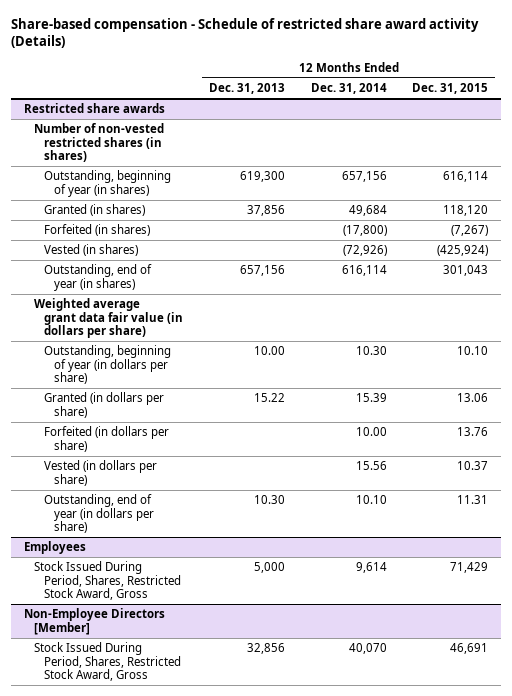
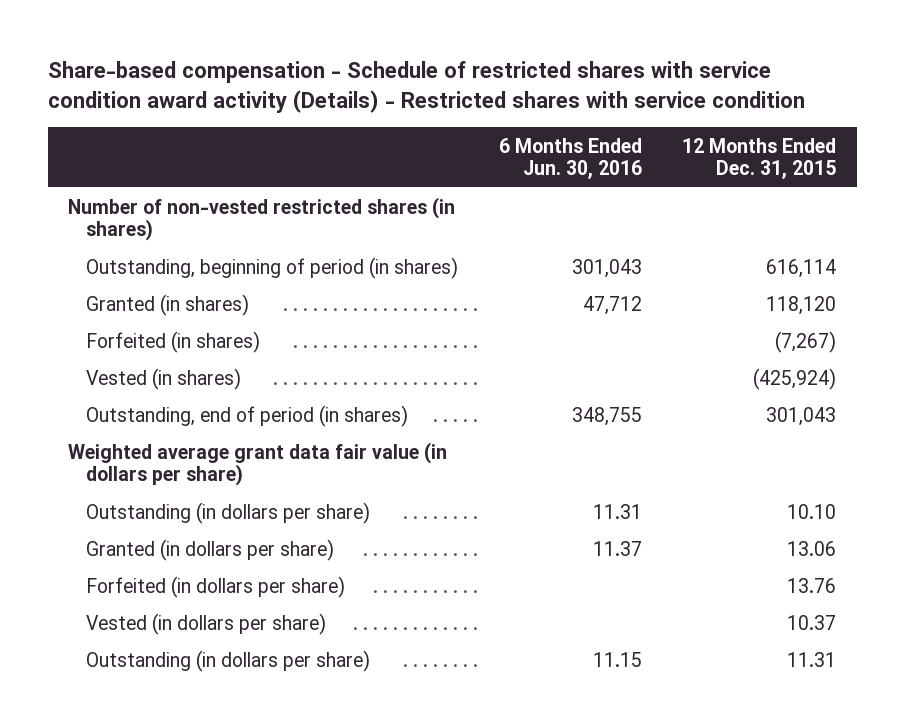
[11,17,480,49] Share-based compensation - Schedule of restricted share award activity (Details) -> [47,60,805,113] Share-based compensation - Schedule of restricted shares with service condition award activity (Details) - Restricted shares with service condition
[208,82,285,94] Dec. 31, 2013 -> none
[310,82,387,94] Dec. 31, 2014 -> none
none -> [498,137,642,179] 6 Months Ended Jun. 30, 2016
[24,103,166,114] Restricted share awards -> none
[43,170,171,197] Outstanding, beginning of year (in shares) -> [86,256,459,279] Outstanding, beginning of period (in shares)
[43,264,152,291] Outstanding, end of year (in shares) -> [86,404,409,427] Outstanding, end of period (in shares)
[43,345,171,385] Outstanding, beginning of year (in dollars per share) -> [86,501,371,524] Outstanding (in dollars per share)
[24,541,87,555] Employees -> none
[34,561,181,601] Stock Issued During Period, Shares, Restricted Stock Award, Gross -> none
[24,608,166,635] Non-Employee Directors [Member] -> none
[34,642,181,682] Stock Issued During Period, Shares, Restricted Stock Award, Gross -> none
[43,494,154,534] Outstanding, end of year (in dollars per share) -> [86,649,371,672] Outstanding (in dollars per share)

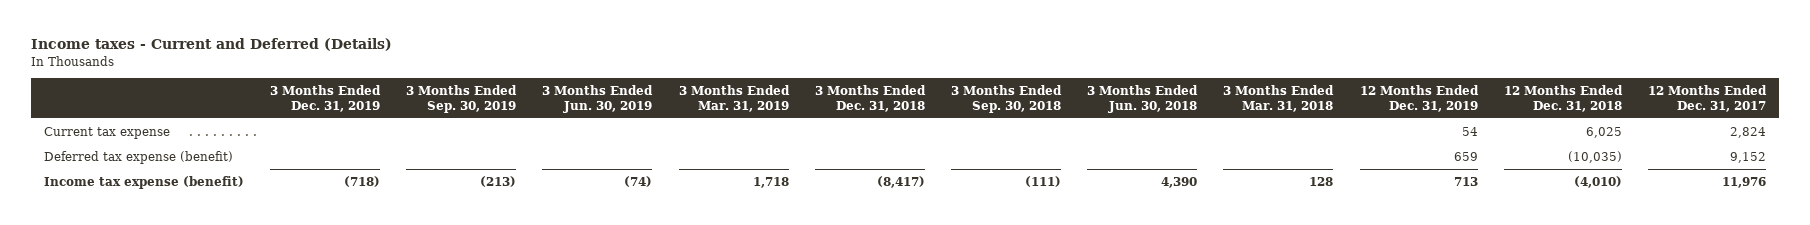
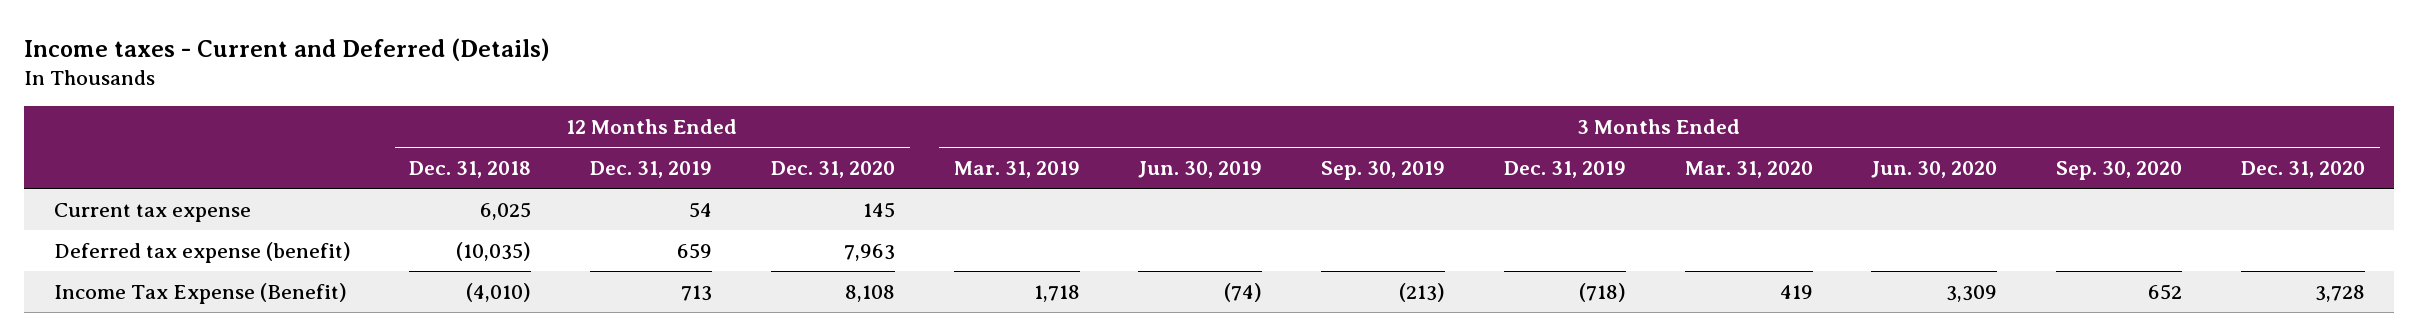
[814,84,926,112] 3 Months Ended Dec. 31, 2018 -> none
[951,84,1063,113] 3 Months Ended Sep. 30, 2018 -> none
[1087,84,1199,113] 3 Months Ended Jun. 30, 2018 -> none
[1223,84,1335,112] 3 Months Ended Mar. 31, 2018 -> none
[1648,84,1768,112] 12 Months Ended Dec. 31, 2017 -> none
none -> [770,161,895,179] Dec. 31, 2020
none -> [1684,161,1813,179] Mar. 31, 2020
none -> [1871,161,1998,179] Jun. 30, 2020
none -> [2056,161,2183,181] Sep. 30, 2020
none -> [2241,161,2366,179] Dec. 31, 2020
[43,175,244,189] Income tax expense (benefit) -> [53,282,347,304] Income Tax Expense (Benefit)

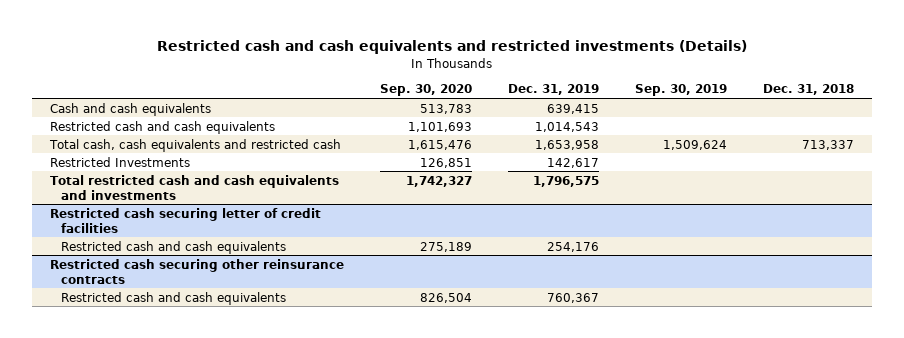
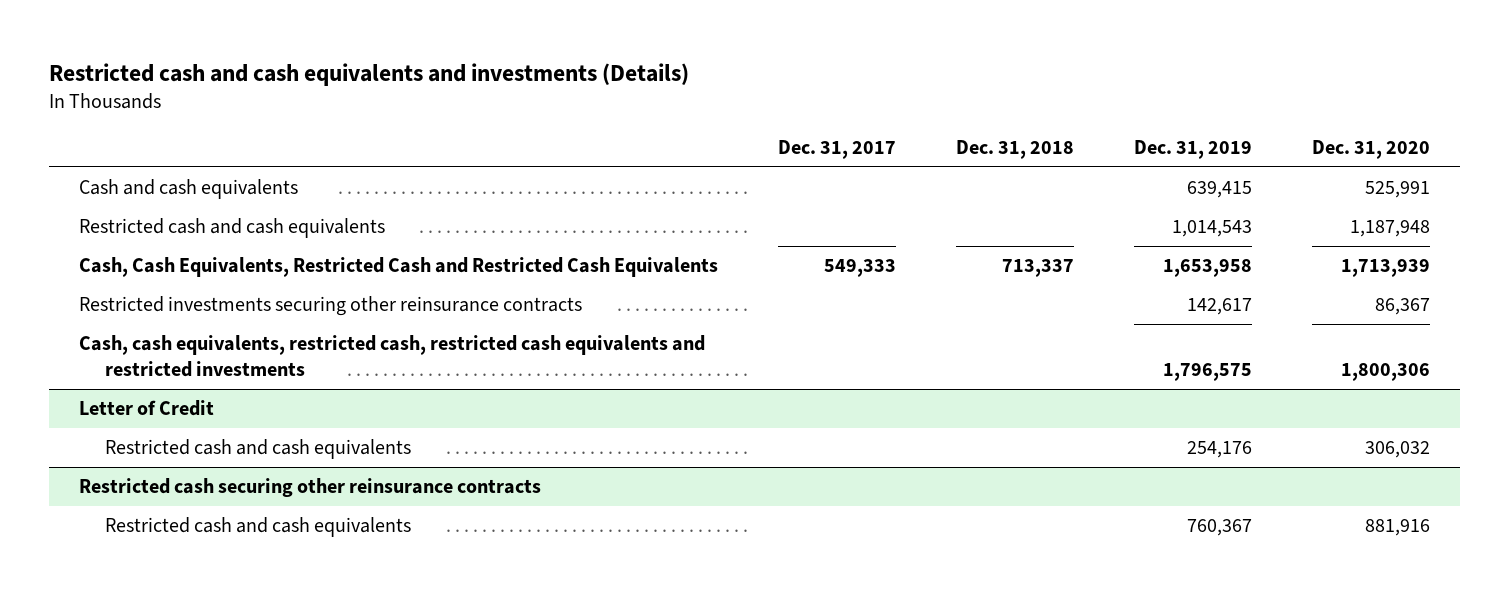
[156,40,747,55] Restricted cash and cash equivalents and restricted investments (Details) -> [49,62,690,86] Restricted cash and cash equivalents and investments (Details)
[380,84,473,97] Sep. 30, 2020 -> none
[634,84,727,97] Sep. 30, 2019 -> none
none -> [778,140,897,160] Dec. 31, 2017
none -> [1311,140,1430,160] Dec. 31, 2020
[49,138,342,152] Total cash, cash equivalents and restricted cash -> [79,257,719,278] Cash, Cash Equivalents, Restricted Cash and Restricted Cash Equivalents
[50,156,191,167] Restricted Investments -> [79,296,583,317] Restricted investments securing other reinsurance contracts
[50,174,340,200] Total restricted cash and cash equivalents and investments -> [79,335,706,377] Cash, cash equivalents, restricted cash, restricted cash equivalents and restricted investments
[50,207,322,233] Restricted cash securing letter of credit facilities -> [79,400,215,417] Letter of Credit

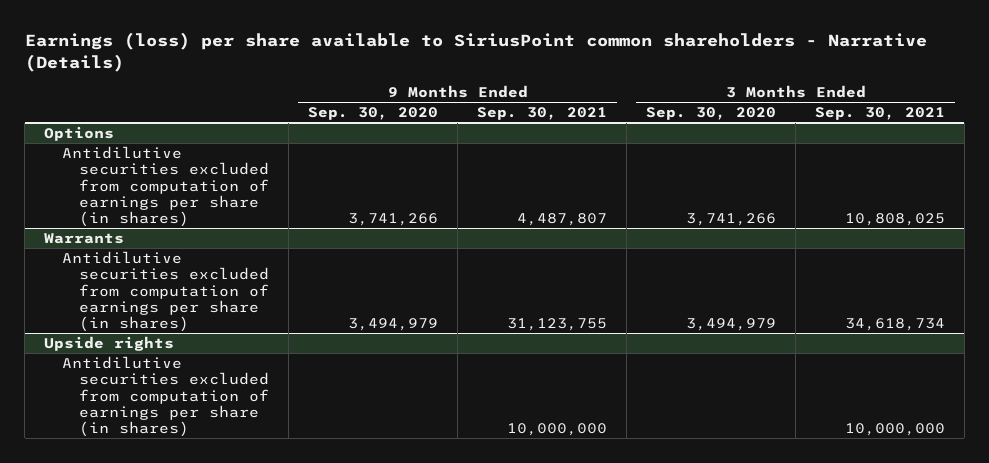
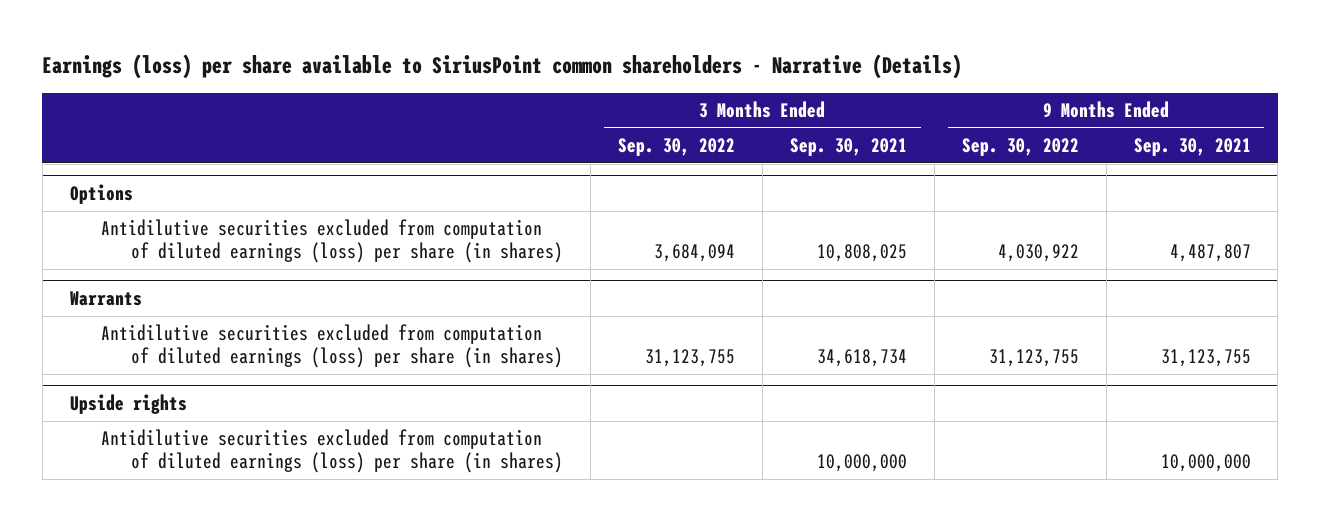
[308,107,439,121] Sep. 30, 2020 -> none
[646,107,777,121] Sep. 30, 2020 -> none
none -> [618,138,736,157] Sep. 30, 2022
none -> [961,138,1079,157] Sep. 30, 2022
[61,146,270,228] Antidilutive securities excluded from computation of earnings per share (in shares) -> [100,219,564,264] Antidilutive securities excluded from computation of diluted earnings (loss) per share (in shares)
[61,251,270,333] Antidilutive securities excluded from computation of earnings per share (in shares) -> [100,324,564,369] Antidilutive securities excluded from computation of diluted earnings (loss) per share (in shares)
[61,356,270,438] Antidilutive securities excluded from computation of earnings per share (in shares) -> [100,429,564,474] Antidilutive securities excluded from computation of diluted earnings (loss) per share (in shares)

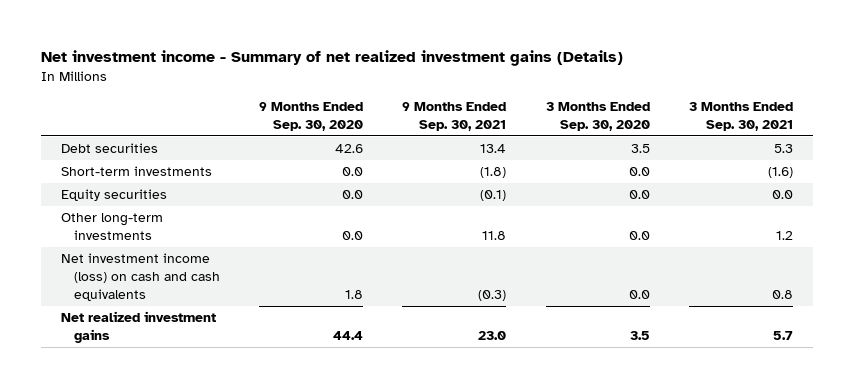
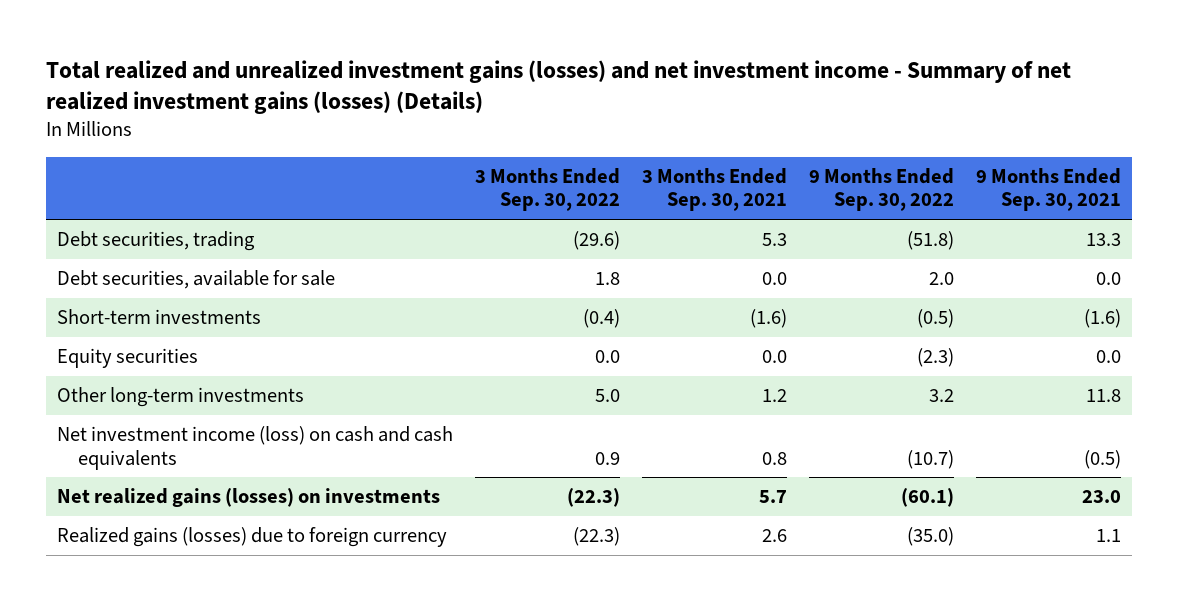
[41,50,624,67] Net investment income - Summary of net realized investment gains (Details) -> [46,59,1072,115] Total realized and unrealized investment gains (losses) and net investment income - Summary of net realized investment gains (losses) (Details)
[259,102,364,132] 9 Months Ended Sep. 30, 2020 -> none
[545,102,650,132] 3 Months Ended Sep. 30, 2020 -> none
none -> [475,167,621,212] 3 Months Ended Sep. 30, 2022
none -> [809,167,955,212] 9 Months Ended Sep. 30, 2022
[60,143,158,154] Debt securities -> [57,231,256,252] Debt securities, trading
[480,144,507,154] 13.4 -> [1086,233,1122,247] 13.3
none -> [57,270,336,290] Debt securities, available for sale
[480,167,507,179] (1.8) -> [1084,309,1122,329] (1.6)
[480,190,507,202] (0.1) -> [1096,350,1122,364] 0.0
[478,290,507,302] (0.3) -> [1084,449,1122,469] (0.5)
[60,311,216,344] Net realized investment gains -> [57,488,441,508] Net realized gains (losses) on investments
none -> [57,527,448,548] Realized gains (losses) due to foreign currency

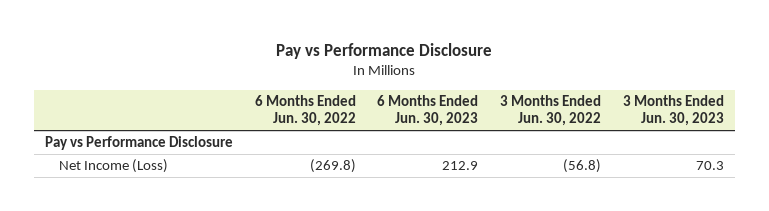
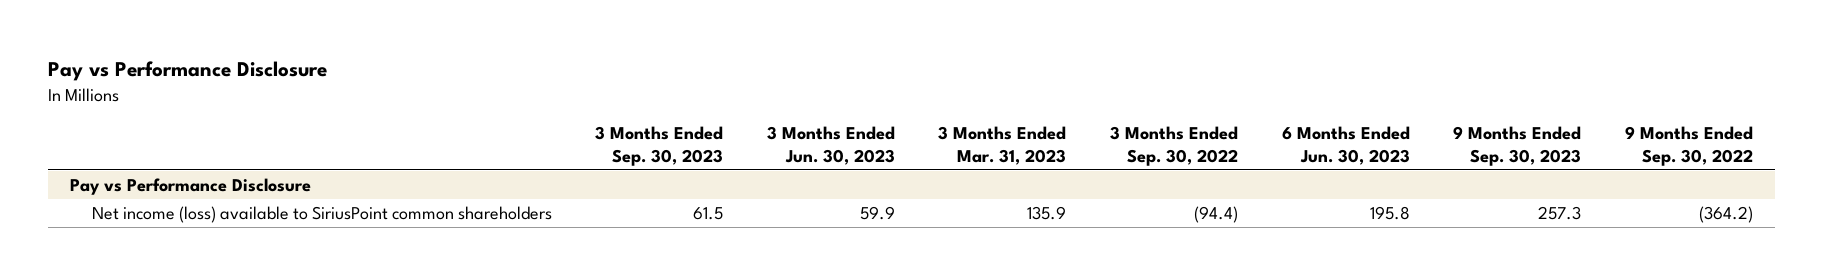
[254,94,356,127] 6 Months Ended Jun. 30, 2022 -> none
[500,94,602,127] 3 Months Ended Jun. 30, 2022 -> none
none -> [595,125,724,166] 3 Months Ended Sep. 30, 2023
none -> [938,125,1067,165] 3 Months Ended Mar. 31, 2023
none -> [1110,125,1239,166] 3 Months Ended Sep. 30, 2022
none -> [1453,125,1582,166] 9 Months Ended Sep. 30, 2023
none -> [1625,125,1754,166] 9 Months Ended Sep. 30, 2022
[58,159,168,174] Net Income (Loss) -> [91,205,552,223] Net income (loss) available to SiriusPoint common shareholders
[442,161,479,171] 212.9 -> [1369,205,1410,220] 195.8
[695,161,724,171] 70.3 -> [859,205,895,220] 59.9

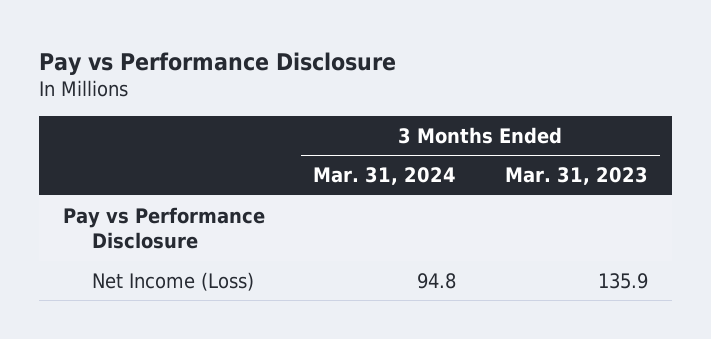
[595,125,724,166] 3 Months Ended Sep. 30, 2023 -> none
[766,125,895,165] 3 Months Ended Jun. 30, 2023 -> none
[1110,125,1239,166] 3 Months Ended Sep. 30, 2022 -> none
[1281,125,1410,165] 6 Months Ended Jun. 30, 2023 -> none
[1453,125,1582,166] 9 Months Ended Sep. 30, 2023 -> none
[1625,125,1754,166] 9 Months Ended Sep. 30, 2022 -> none
none -> [313,167,457,186] Mar. 31, 2024
[91,205,552,223] Net income (loss) available to SiriusPoint common shareholders -> [91,271,254,291] Net Income (Loss)

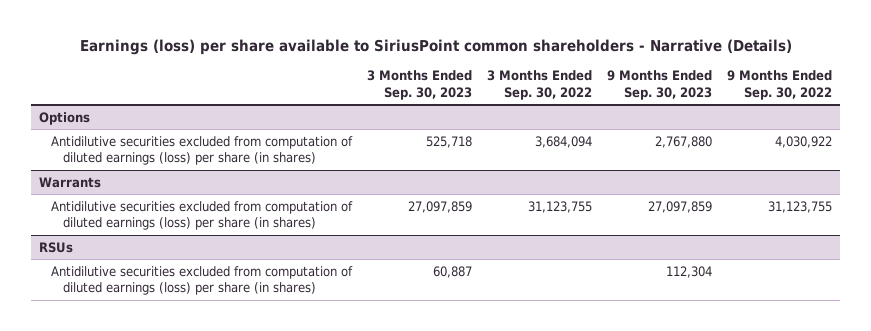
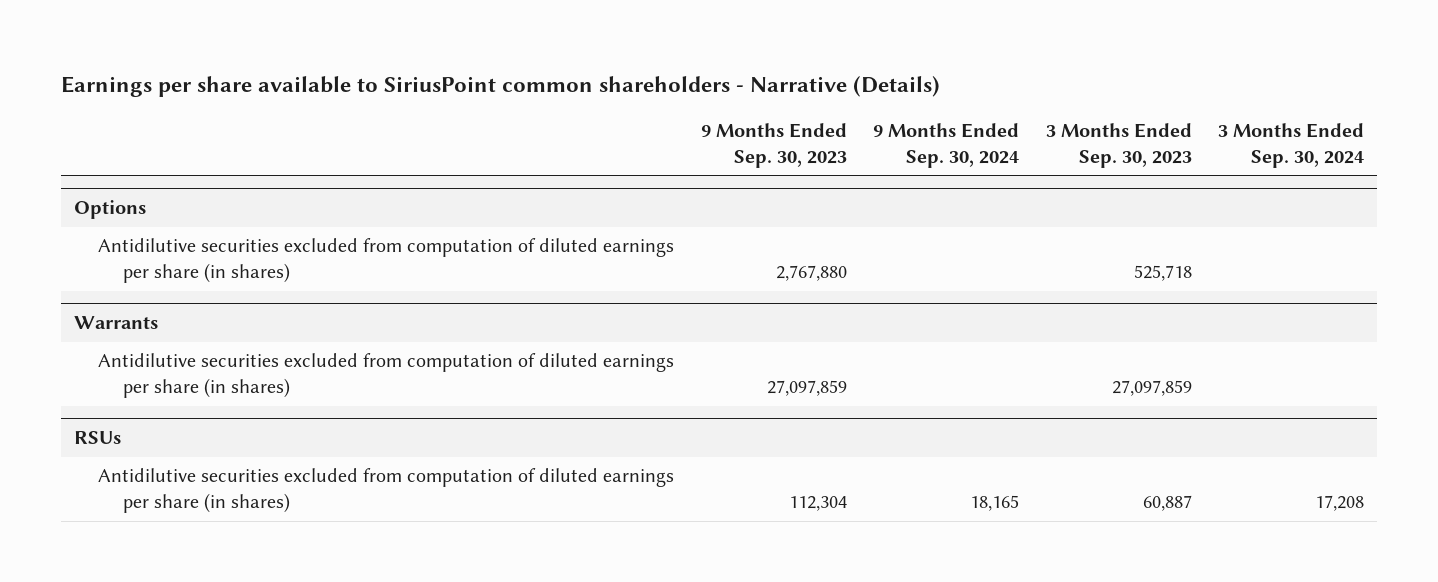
[79,39,792,56] Earnings (loss) per share available to SiriusPoint common shareholders - Narrative (Details) -> [61,75,941,97] Earnings per share available to SiriusPoint common shareholders - Narrative (Details)
[487,70,593,100] 3 Months Ended Sep. 30, 2022 -> none
[727,70,833,100] 9 Months Ended Sep. 30, 2022 -> none
none -> [873,122,1020,168] 9 Months Ended Sep. 30, 2024
none -> [1218,122,1365,168] 3 Months Ended Sep. 30, 2024
[50,135,353,166] Antidilutive securities excluded from computation of diluted earnings (loss) per share (in shares) -> [98,238,675,284] Antidilutive securities excluded from computation of diluted earnings per share (in shares)
[50,200,353,231] Antidilutive securities excluded from computation of diluted earnings (loss) per share (in shares) -> [98,353,675,399] Antidilutive securities excluded from computation of diluted earnings per share (in shares)
[50,265,353,296] Antidilutive securities excluded from computation of diluted earnings (loss) per share (in shares) -> [98,468,675,514] Antidilutive securities excluded from computation of diluted earnings per share (in shares)

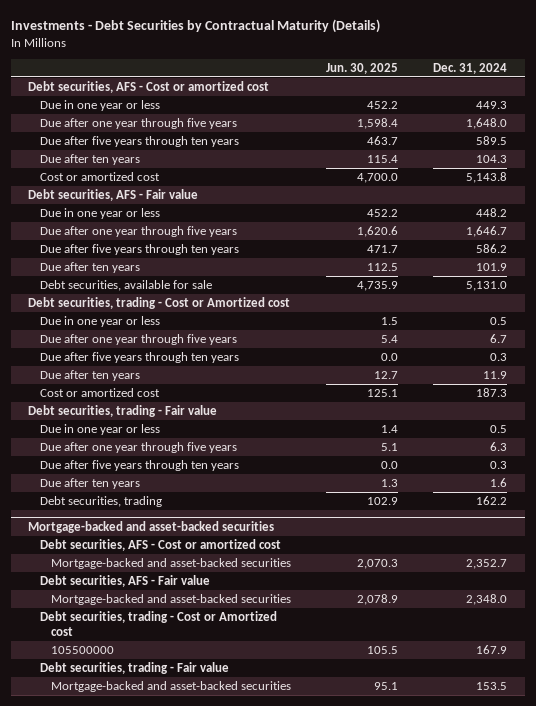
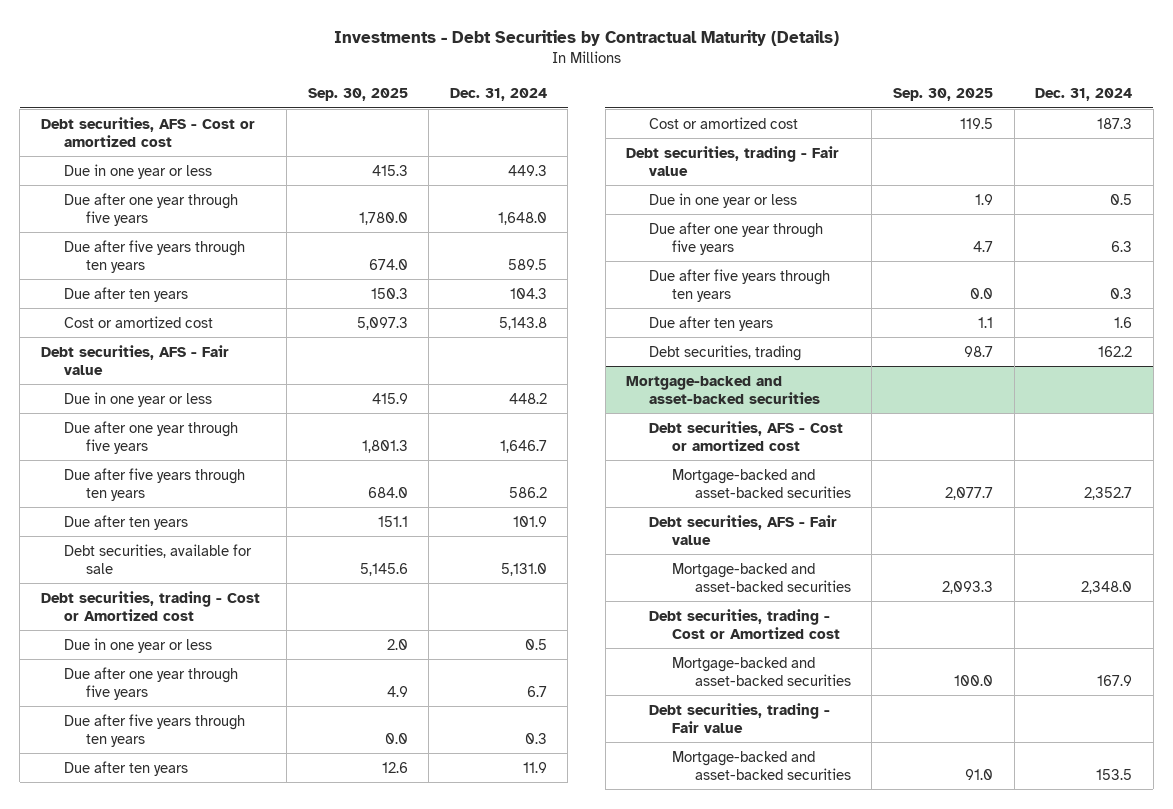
[326,62,399,74] Jun. 30, 2025 -> none
none -> [307,87,408,101] Sep. 30, 2025
[50,646,114,655] 105500000 -> [671,656,851,686] Mortgage-backed and asset-backed securities

